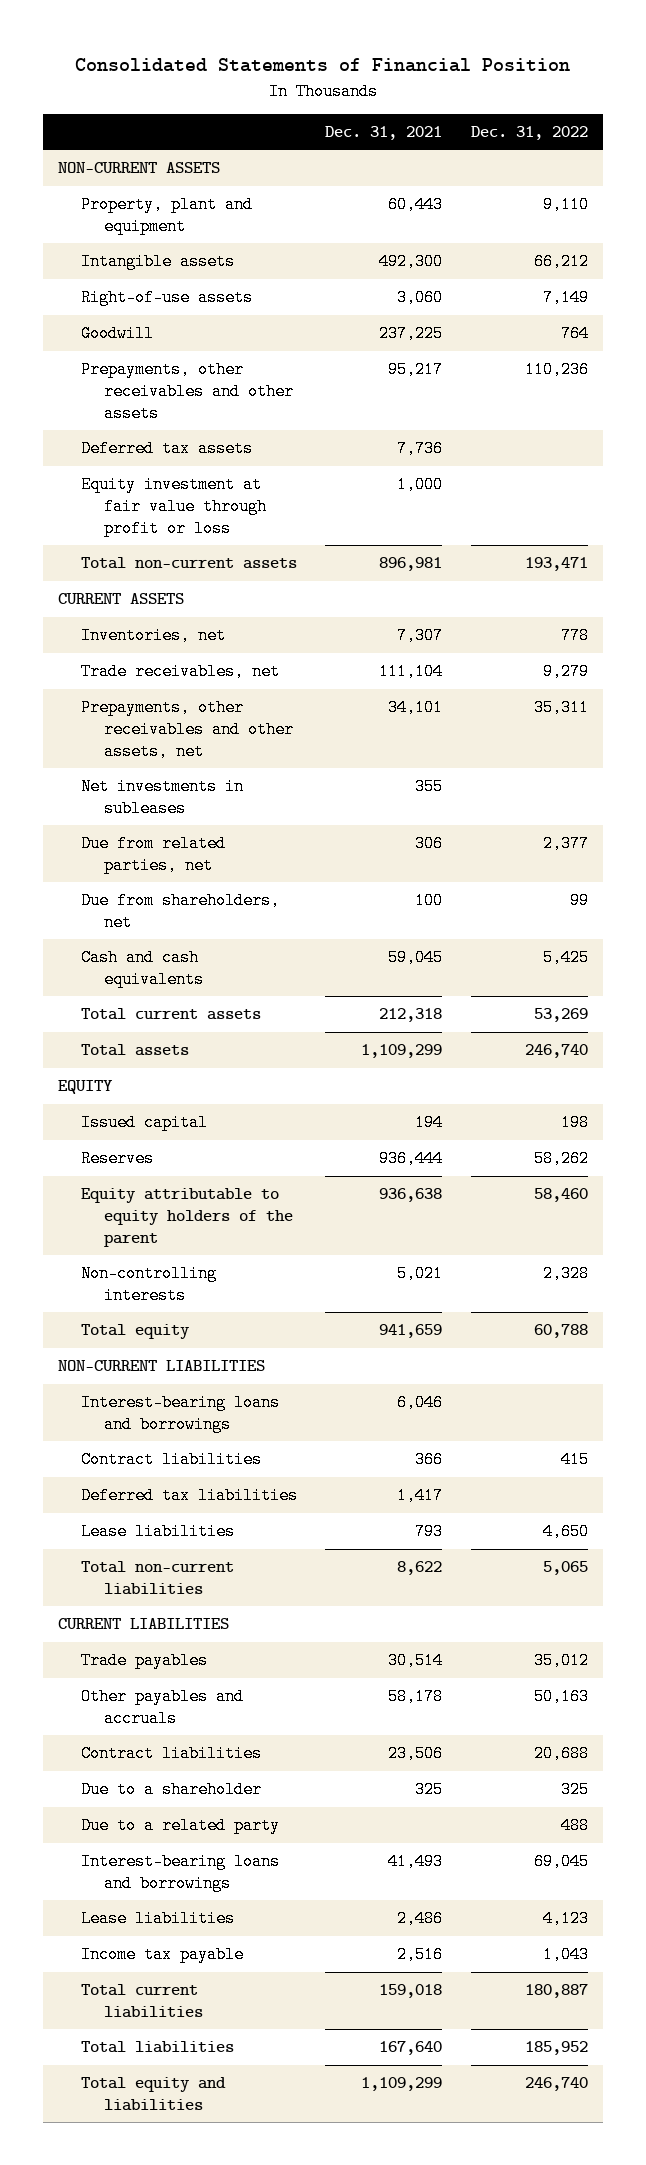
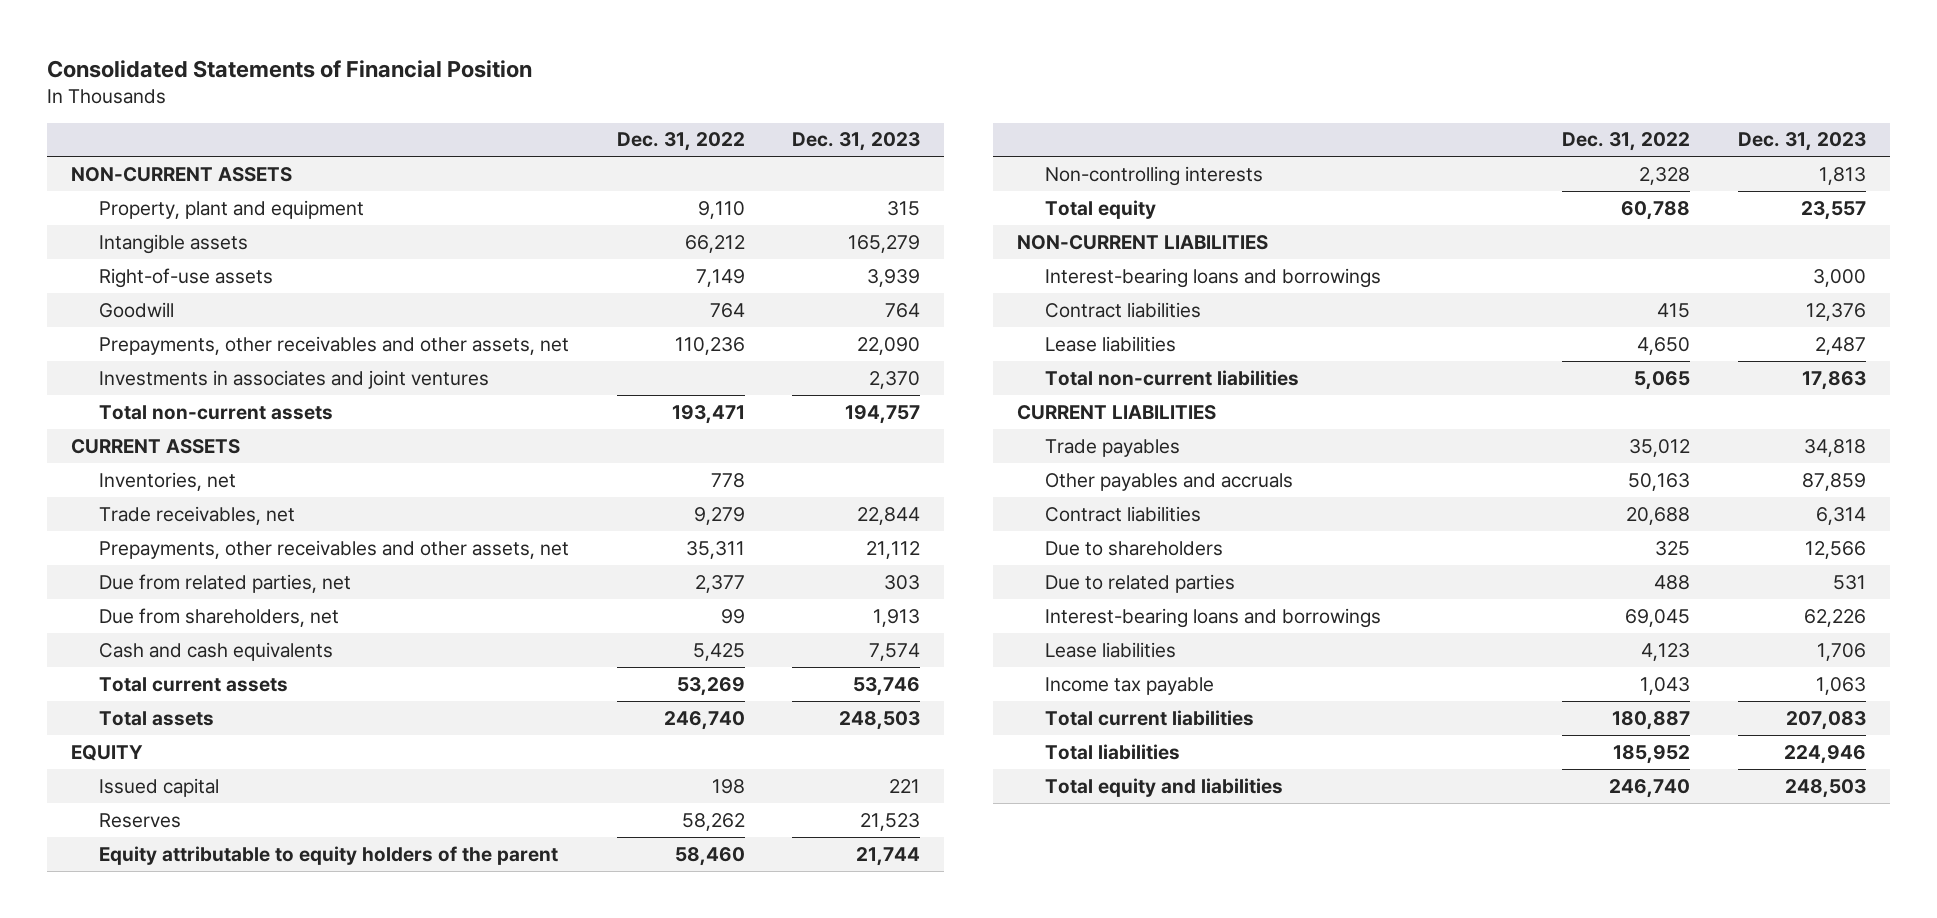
[325,125,443,140] Dec. 31, 2021 -> none
none -> [792,132,921,152] Dec. 31, 2023
[80,440,253,458] Deferred tax assets -> none
[80,361,294,422] Prepayments, other receivables and other assets -> [98,335,569,355] Prepayments, other receivables and other assets, net
[80,476,267,537] Equity investment at fair value through profit or loss -> [98,369,489,389] Investments in associates and joint ventures
[80,778,244,817] Net investments in subleases -> none
[80,1487,298,1505] Deferred tax liabilities -> none
[80,1781,262,1799] Due to a shareholder -> [1044,540,1223,556] Due to shareholders
[80,1817,280,1835] Due to a related party -> [1044,573,1235,593] Due to related parties

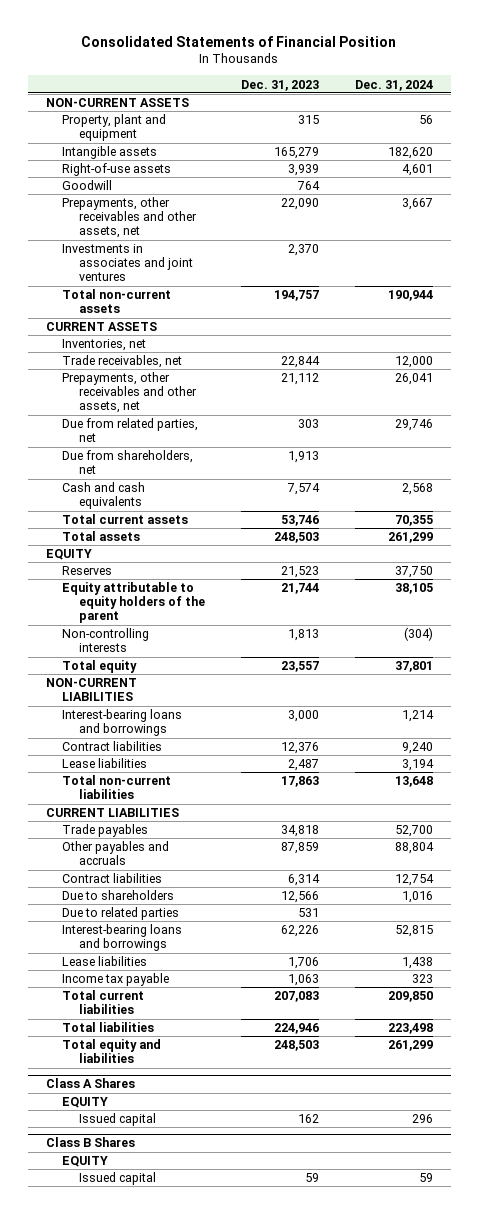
[616,132,745,152] Dec. 31, 2022 -> none
none -> [354,79,433,91] Dec. 31, 2024
[98,777,219,797] Issued capital -> none
none -> [45,1078,135,1089] Class A Shares
none -> [62,1097,109,1109] EQUITY
none -> [78,1113,156,1127] Issued capital
none -> [45,1137,135,1148] Class B Shares
none -> [62,1156,109,1168] EQUITY
none -> [78,1172,156,1186] Issued capital

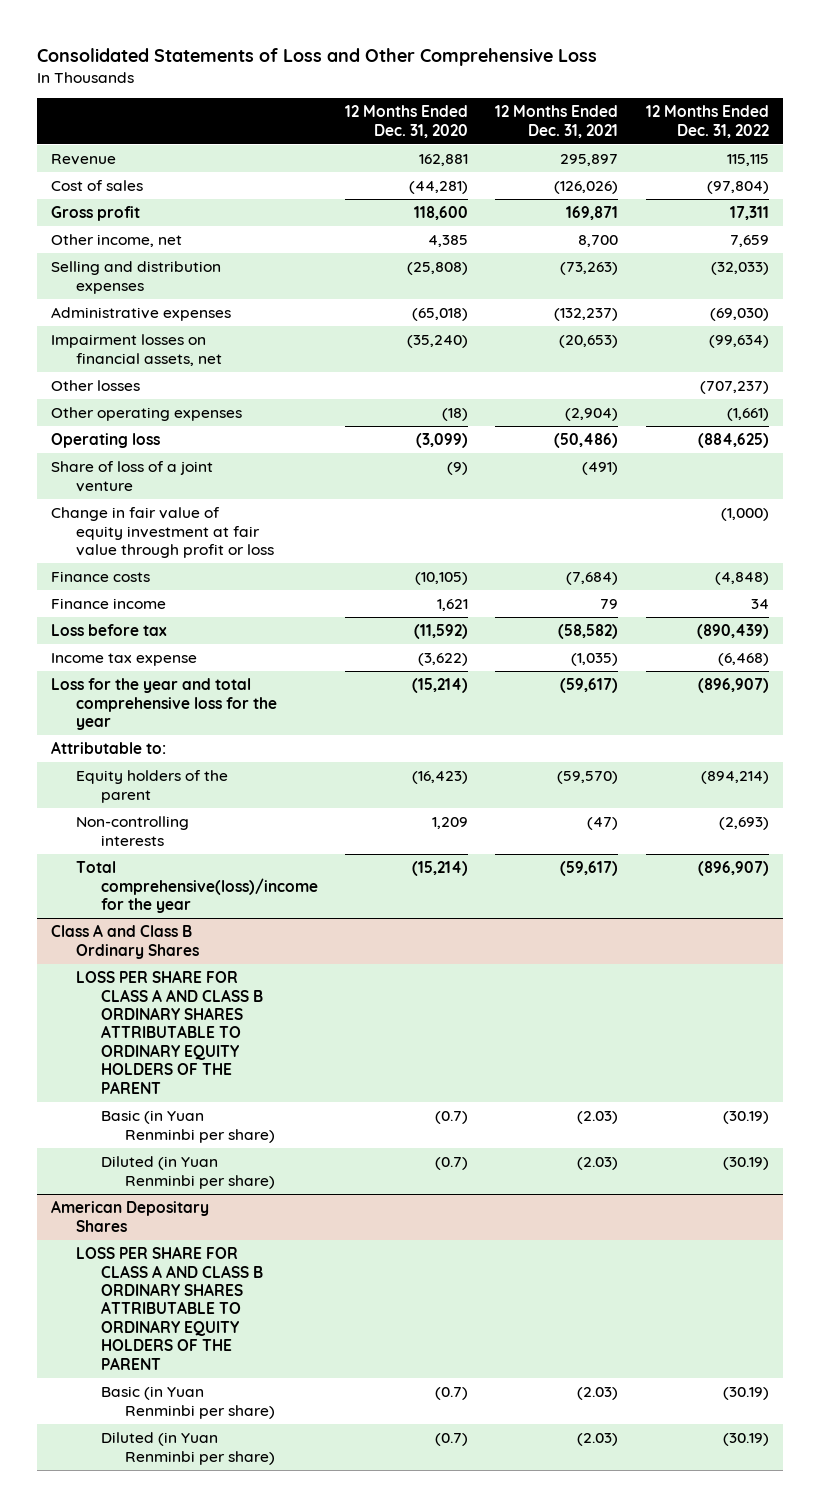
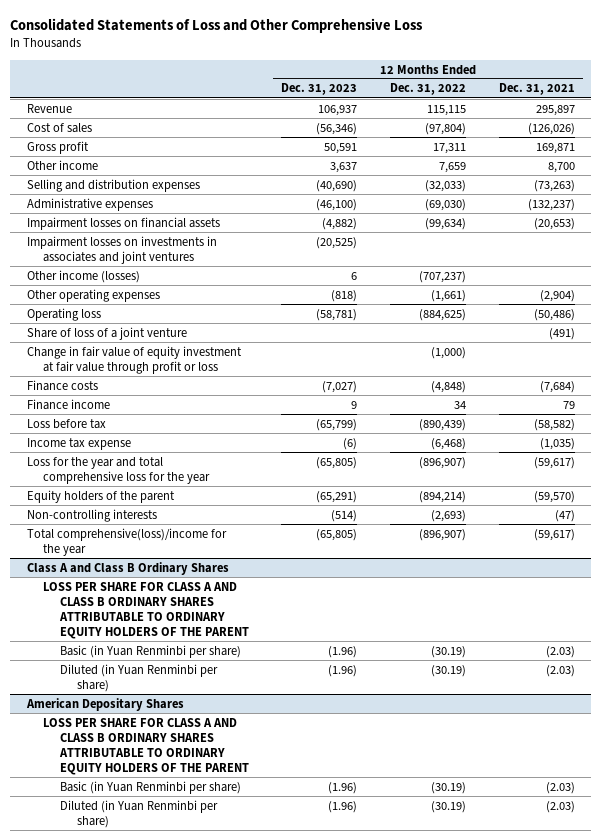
[344,105,468,138] 12 Months Ended Dec. 31, 2020 -> none
none -> [281,83,358,96] Dec. 31, 2023
[51,234,183,248] Other income, net -> [26,159,98,170] Other income
[51,334,222,366] Impairment losses on financial assets, net -> [26,216,220,230] Impairment losses on financial assets
none -> [26,235,217,264] Impairment losses on investments in associates and joint ventures
[51,380,141,392] Other losses -> [26,269,140,283] Other income (losses)
[51,741,167,755] Attributable to: -> none

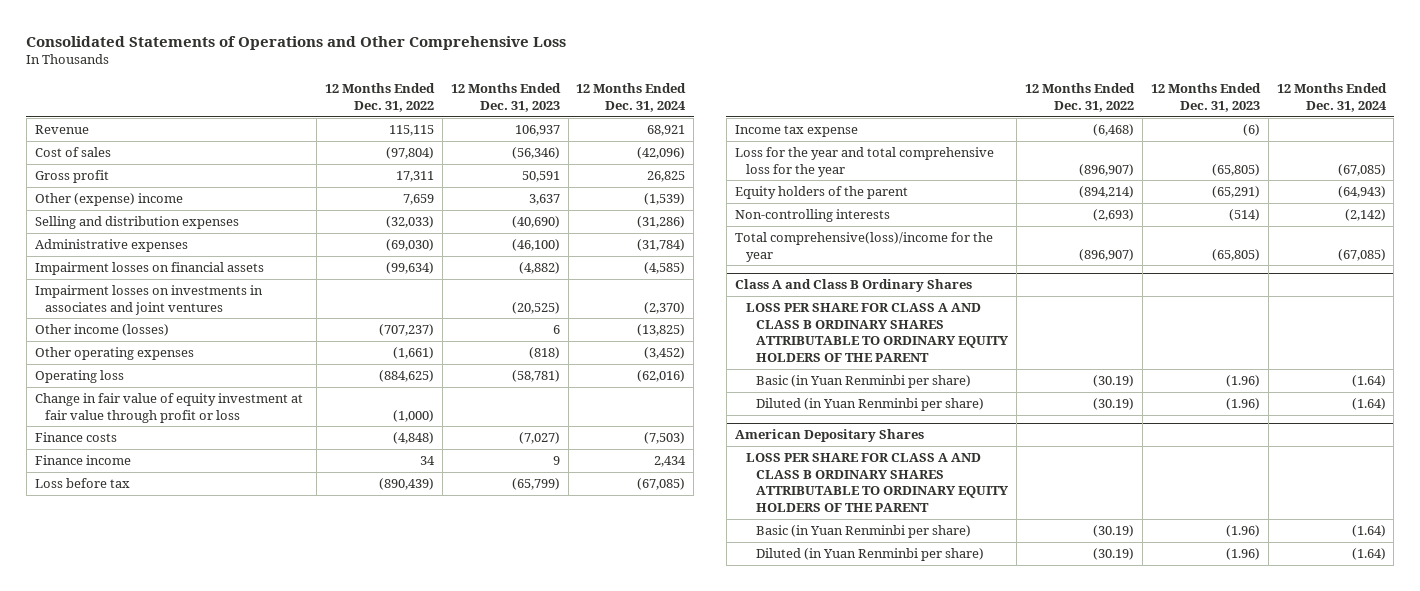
[10,18,424,34] Consolidated Statements of Loss and Other Comprehensive Loss -> [26,35,567,50] Consolidated Statements of Operations and Other Comprehensive Loss
[498,83,575,96] Dec. 31, 2021 -> none
none -> [576,83,687,112] 12 Months Ended Dec. 31, 2024
[26,159,98,170] Other income -> [34,193,183,207] Other (expense) income
[26,326,187,340] Share of loss of a joint venture -> none

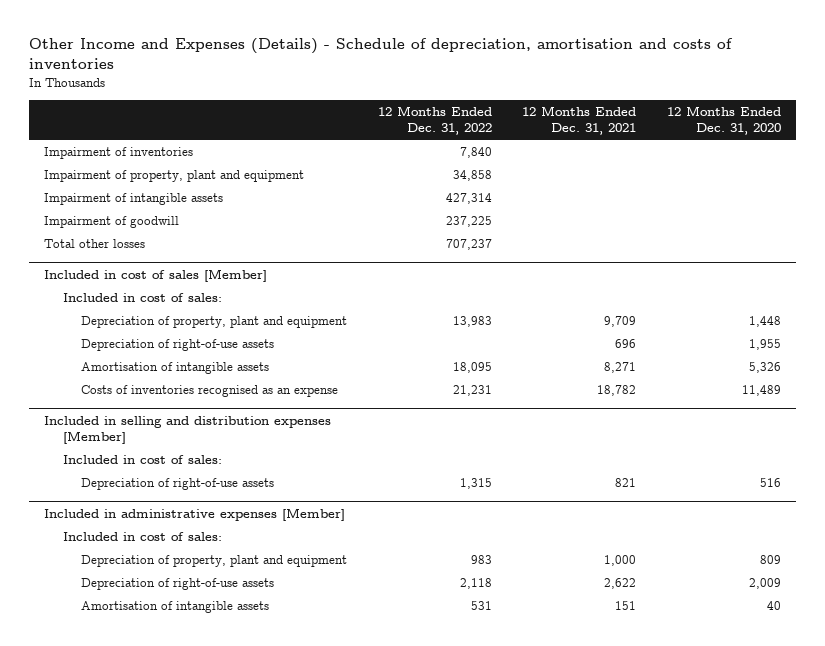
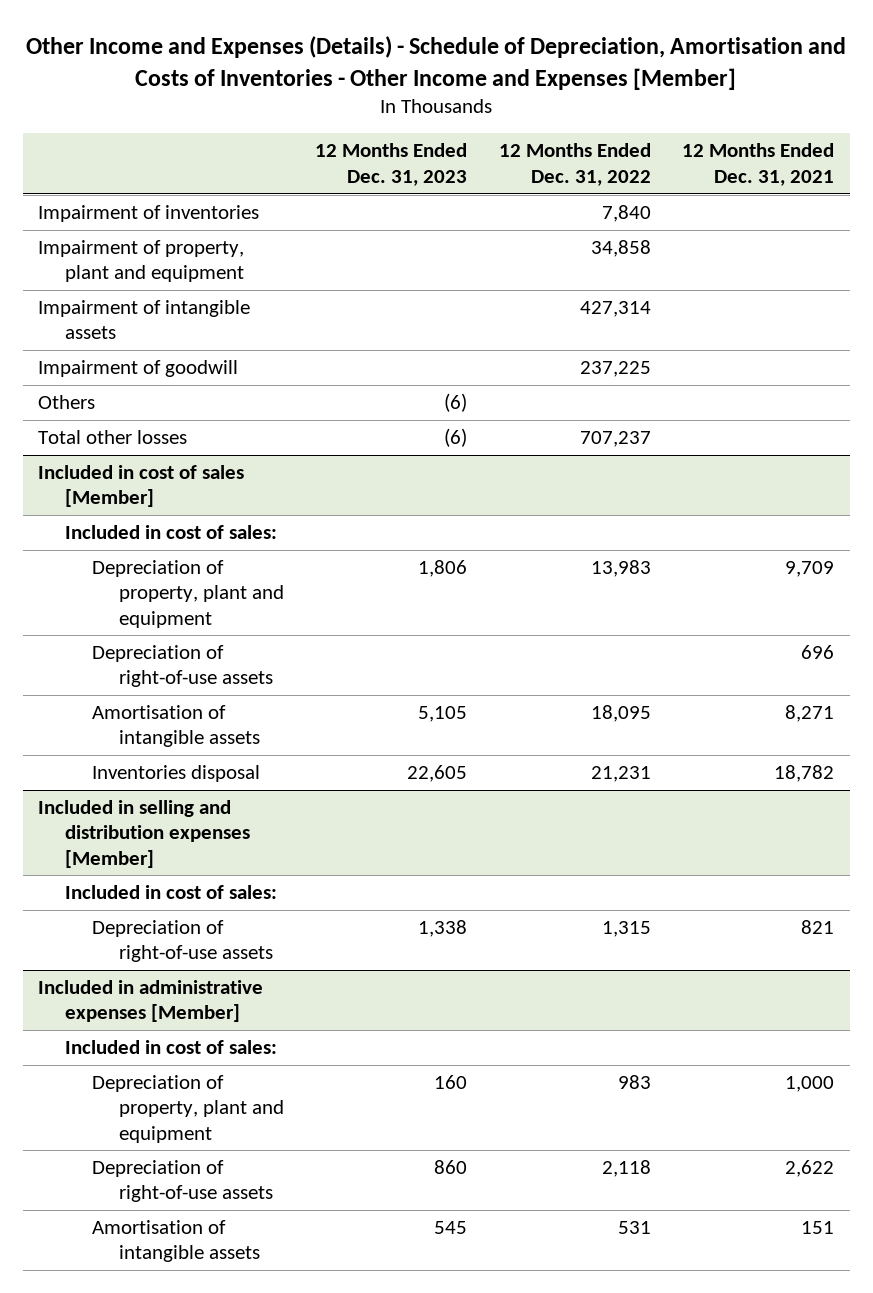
[28,37,733,70] Other Income and Expenses (Details) - Schedule of depreciation, amortisation and costs of inventories -> [26,36,847,90] Other Income and Expenses (Details) - Schedule of Depreciation, Amortisation and Costs of Inventories - Other Income and Expenses [Member]
[666,105,781,135] 12 Months Ended Dec. 31, 2020 -> none
none -> [315,143,468,186] 12 Months Ended Dec. 31, 2023
none -> [38,395,96,410] Others
[81,385,339,398] Costs of inventories recognised as an expense -> [92,765,261,783] Inventories disposal

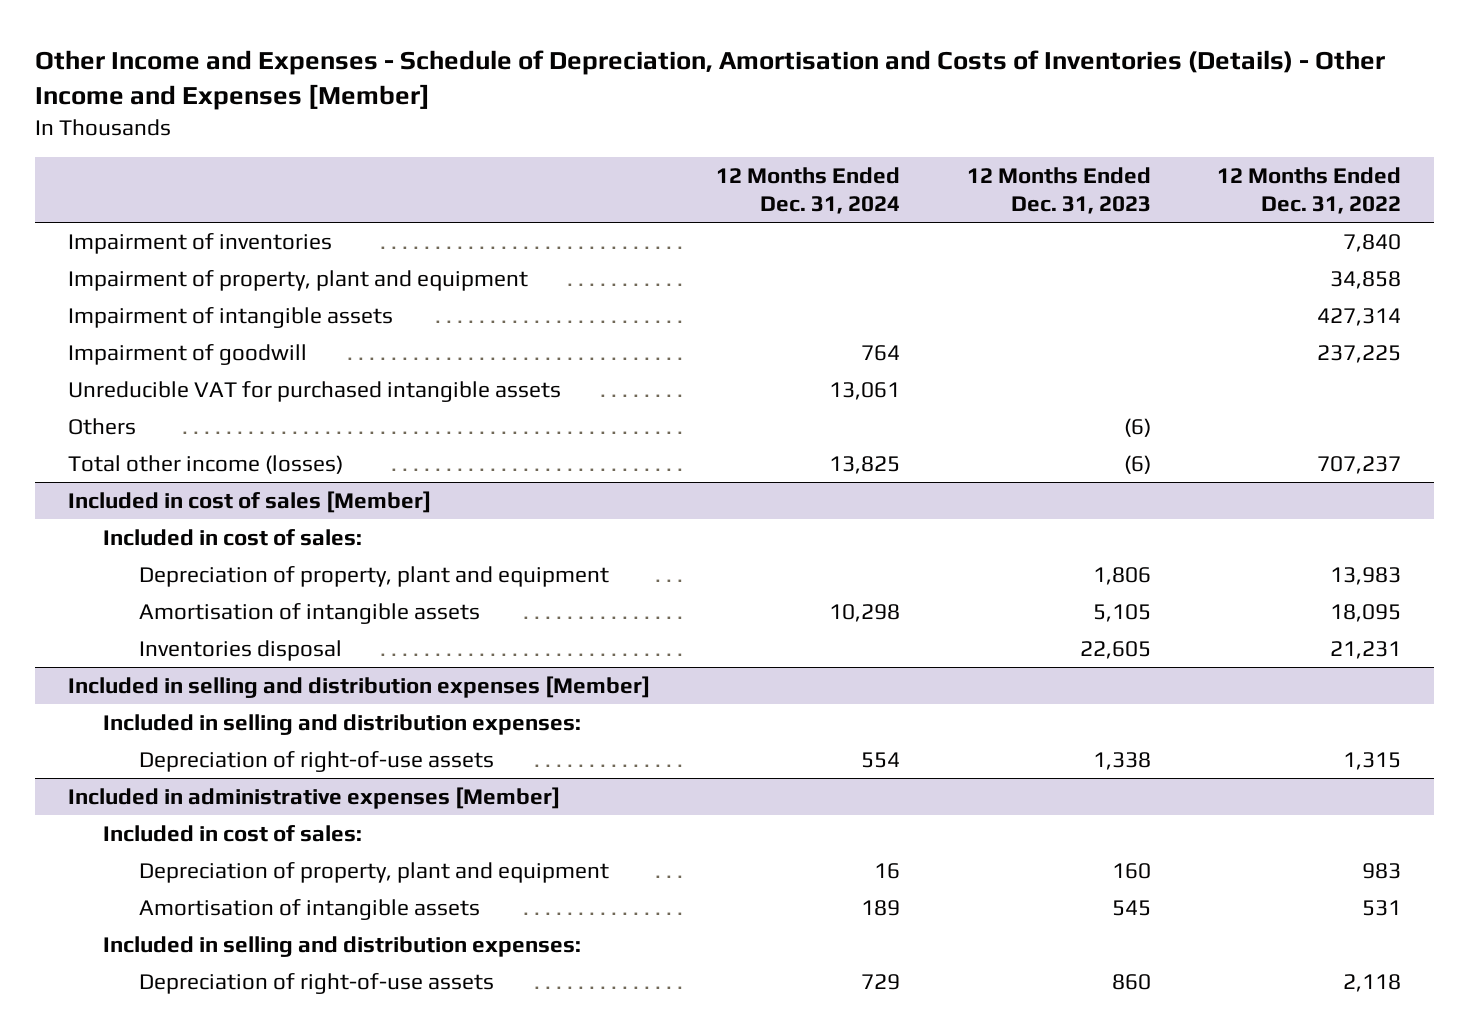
[26,36,847,90] Other Income and Expenses (Details) - Schedule of Depreciation, Amortisation and Costs of Inventories - Other Income and Expenses [Member] -> [34,50,1385,111] Other Income and Expenses - Schedule of Depreciation, Amortisation and Costs of Inventories (Details) - Other Income and Expenses [Member]
[682,143,835,186] 12 Months Ended Dec. 31, 2021 -> none
none -> [716,166,901,215] 12 Months Ended Dec. 31, 2024
none -> [67,380,561,402] Unreducible VAT for purchased intangible assets
[38,430,188,445] Total other losses -> [67,454,343,474] Total other income (losses)
[92,645,274,688] Depreciation of right-of-use assets -> none
[65,885,278,900] Included in cost of sales: -> none
none -> [103,713,582,735] Included in selling and distribution expenses:
none -> [103,935,582,957] Included in selling and distribution expenses:
[92,1160,274,1203] Depreciation of right-of-use assets -> [138,972,494,994] Depreciation of right-of-use assets

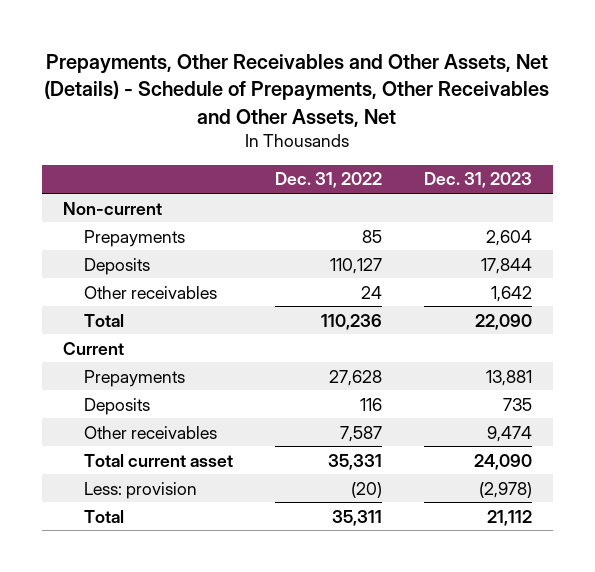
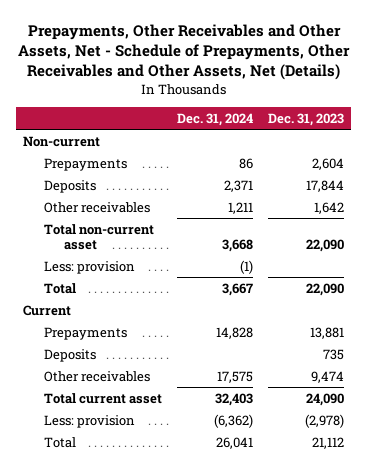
[44,54,550,127] Prepayments, Other Receivables and Other Assets, Net (Details) - Schedule of Prepayments, Other Receivables and Other Assets, Net -> [17,24,350,81] Prepayments, Other Receivables and Other Assets, Net - Schedule of Prepayments, Other Receivables and Other Assets, Net (Details)
[274,172,382,189] Dec. 31, 2022 -> none
none -> [176,112,253,126] Dec. 31, 2024
none -> [43,223,154,250] Total non-current asset
none -> [43,260,135,274] Less: provision

